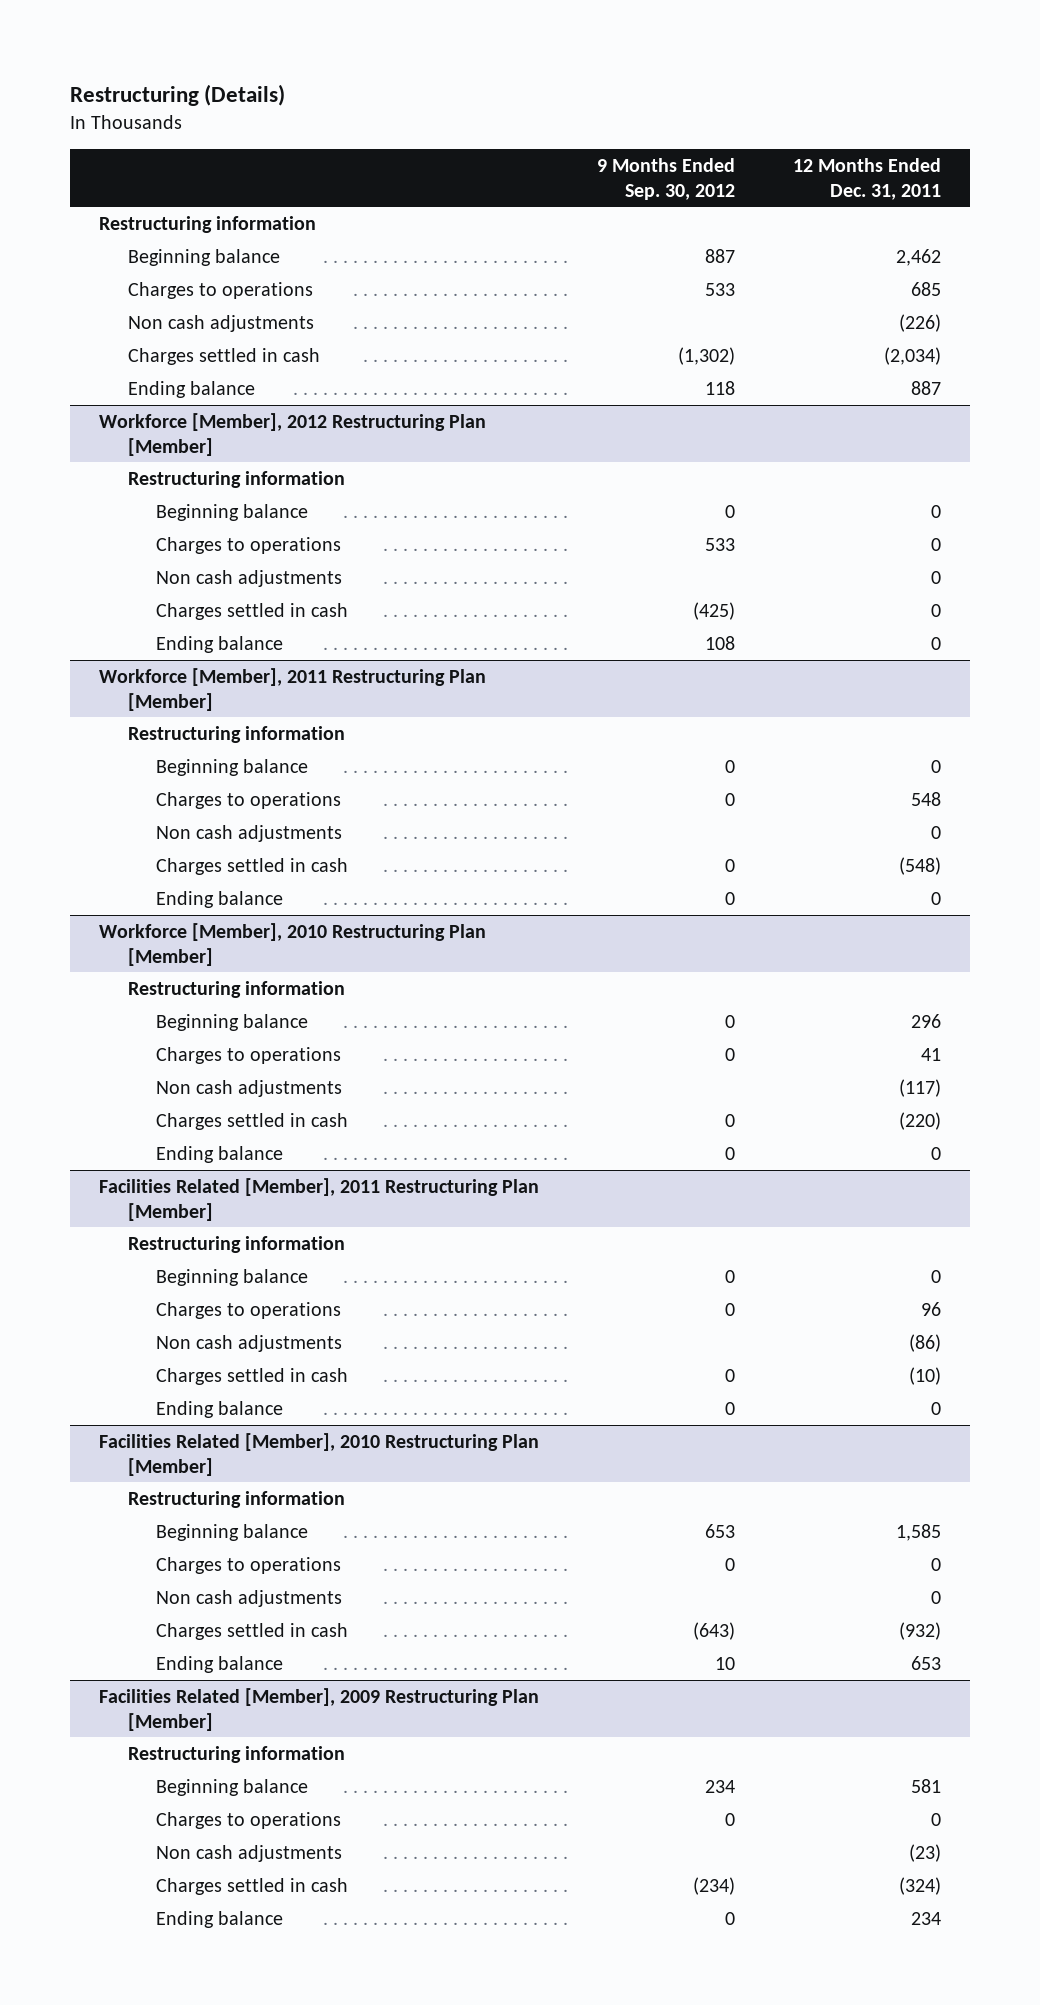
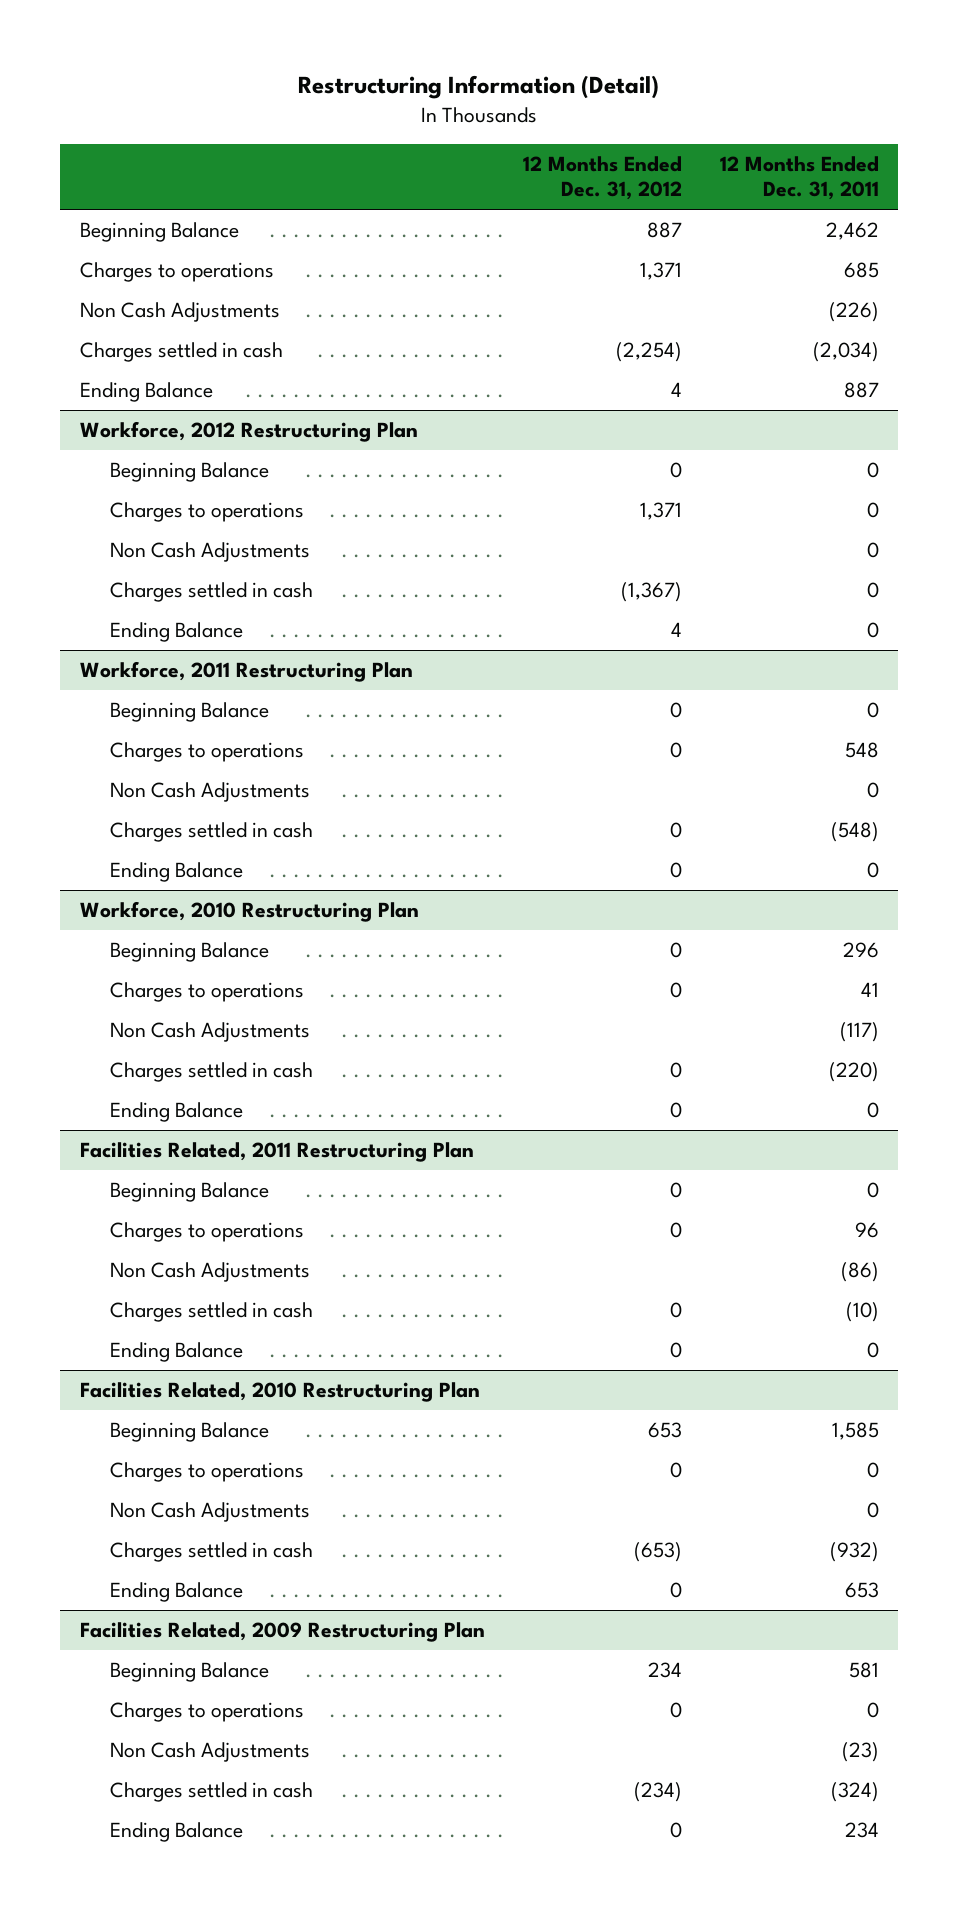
[70,83,286,106] Restructuring (Details) -> [298,75,660,100] Restructuring Information (Detail)
[596,158,735,200] 9 Months Ended Sep. 30, 2012 -> none
none -> [522,155,682,201] 12 Months Ended Dec. 31, 2012
[99,216,317,234] Restructuring information -> none
[127,249,280,267] Beginning balance -> [79,222,239,243] Beginning Balance
[127,315,314,333] Non cash adjustments -> [79,302,280,323] Non Cash Adjustments
[127,471,345,489] Restructuring information -> none
[127,381,255,399] Ending balance -> [79,382,213,403] Ending Balance
[99,413,487,456] Workforce [Member], 2012 Restructuring Plan [Member] -> [79,421,418,443] Workforce, 2012 Restructuring Plan
[156,504,309,522] Beginning balance -> [109,462,269,483] Beginning Balance
[156,570,343,588] Non cash adjustments -> [109,542,310,563] Non Cash Adjustments
[127,726,345,744] Restructuring information -> none
[156,636,284,654] Ending balance -> [109,622,243,643] Ending Balance
[99,668,487,711] Workforce [Member], 2011 Restructuring Plan [Member] -> [79,661,413,683] Workforce, 2011 Restructuring Plan
[156,759,309,777] Beginning balance -> [109,702,269,723] Beginning Balance
[156,825,343,843] Non cash adjustments -> [109,782,310,803] Non Cash Adjustments
[127,981,345,999] Restructuring information -> none
[156,891,284,909] Ending balance -> [109,862,243,883] Ending Balance
[99,923,487,966] Workforce [Member], 2010 Restructuring Plan [Member] -> [79,901,419,923] Workforce, 2010 Restructuring Plan
[156,1014,309,1032] Beginning balance -> [109,942,269,963] Beginning Balance
[156,1080,343,1098] Non cash adjustments -> [109,1022,310,1043] Non Cash Adjustments
[127,1236,345,1254] Restructuring information -> none
[156,1146,284,1164] Ending balance -> [109,1102,243,1123] Ending Balance
[99,1178,540,1221] Facilities Related [Member], 2011 Restructuring Plan [Member] -> [79,1142,474,1163] Facilities Related, 2011 Restructuring Plan
[156,1269,309,1287] Beginning balance -> [109,1182,269,1203] Beginning Balance
[156,1335,343,1353] Non cash adjustments -> [109,1262,310,1283] Non Cash Adjustments
[127,1491,345,1509] Restructuring information -> none
[156,1401,284,1419] Ending balance -> [109,1342,243,1363] Ending Balance
[99,1433,540,1476] Facilities Related [Member], 2010 Restructuring Plan [Member] -> [79,1382,480,1403] Facilities Related, 2010 Restructuring Plan
[156,1524,309,1542] Beginning balance -> [109,1422,269,1443] Beginning Balance
[156,1590,343,1608] Non cash adjustments -> [109,1502,310,1523] Non Cash Adjustments
[127,1746,345,1764] Restructuring information -> none
[156,1656,284,1674] Ending balance -> [109,1582,243,1603] Ending Balance
[99,1688,540,1731] Facilities Related [Member], 2009 Restructuring Plan [Member] -> [79,1622,485,1643] Facilities Related, 2009 Restructuring Plan
[156,1779,309,1797] Beginning balance -> [109,1662,269,1683] Beginning Balance
[156,1845,343,1863] Non cash adjustments -> [109,1742,310,1763] Non Cash Adjustments
[156,1911,284,1929] Ending balance -> [109,1822,243,1843] Ending Balance

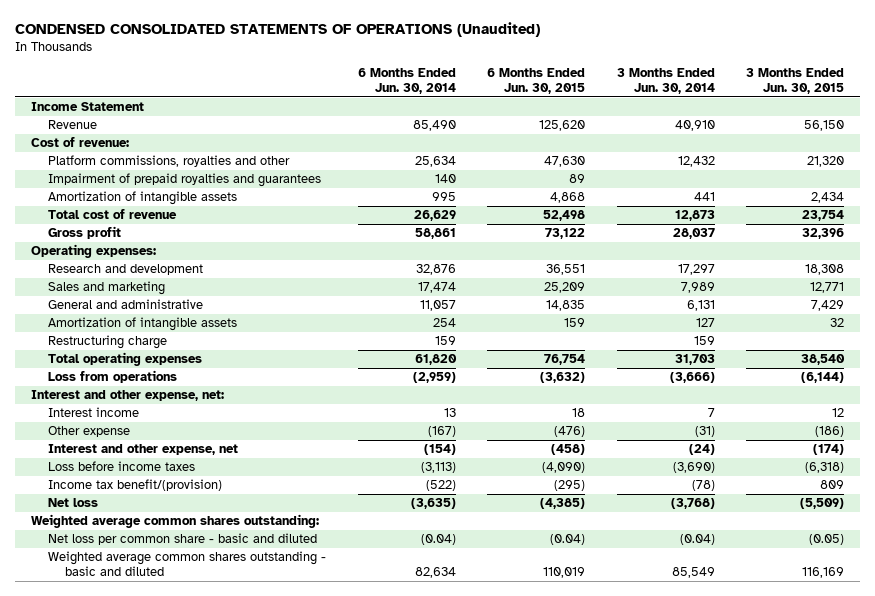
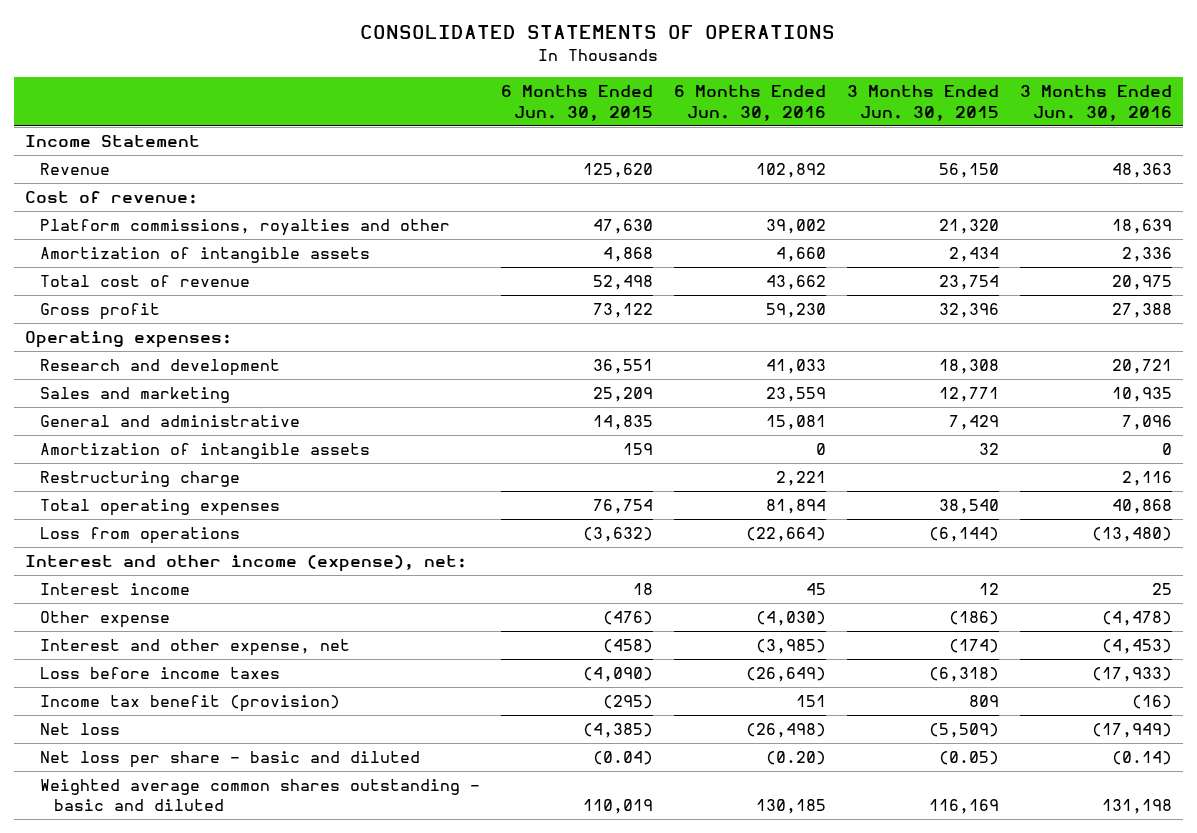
[14,22,540,38] CONDENSED CONSOLIDATED STATEMENTS OF OPERATIONS (Unaudited) -> [360,25,836,40] CONSOLIDATED STATEMENTS OF OPERATIONS
[357,67,456,94] 6 Months Ended Jun. 30, 2014 -> none
[616,67,715,94] 3 Months Ended Jun. 30, 2014 -> none
none -> [673,85,826,121] 6 Months Ended Jun. 30, 2016
none -> [1020,85,1173,121] 3 Months Ended Jun. 30, 2016
[47,173,321,188] Impairment of prepaid royalties and guarantees -> none
[30,390,224,402] Interest and other expense, net: -> [24,555,467,573] Interest and other income (expense), net:
[47,479,222,492] Income tax benefit/(provision) -> [39,695,340,713] Income tax benefit (provision)
[30,514,319,529] Weighted average common shares outstanding: -> none
[47,533,317,546] Net loss per common share - basic and diluted -> [39,751,420,769] Net loss per share - basic and diluted

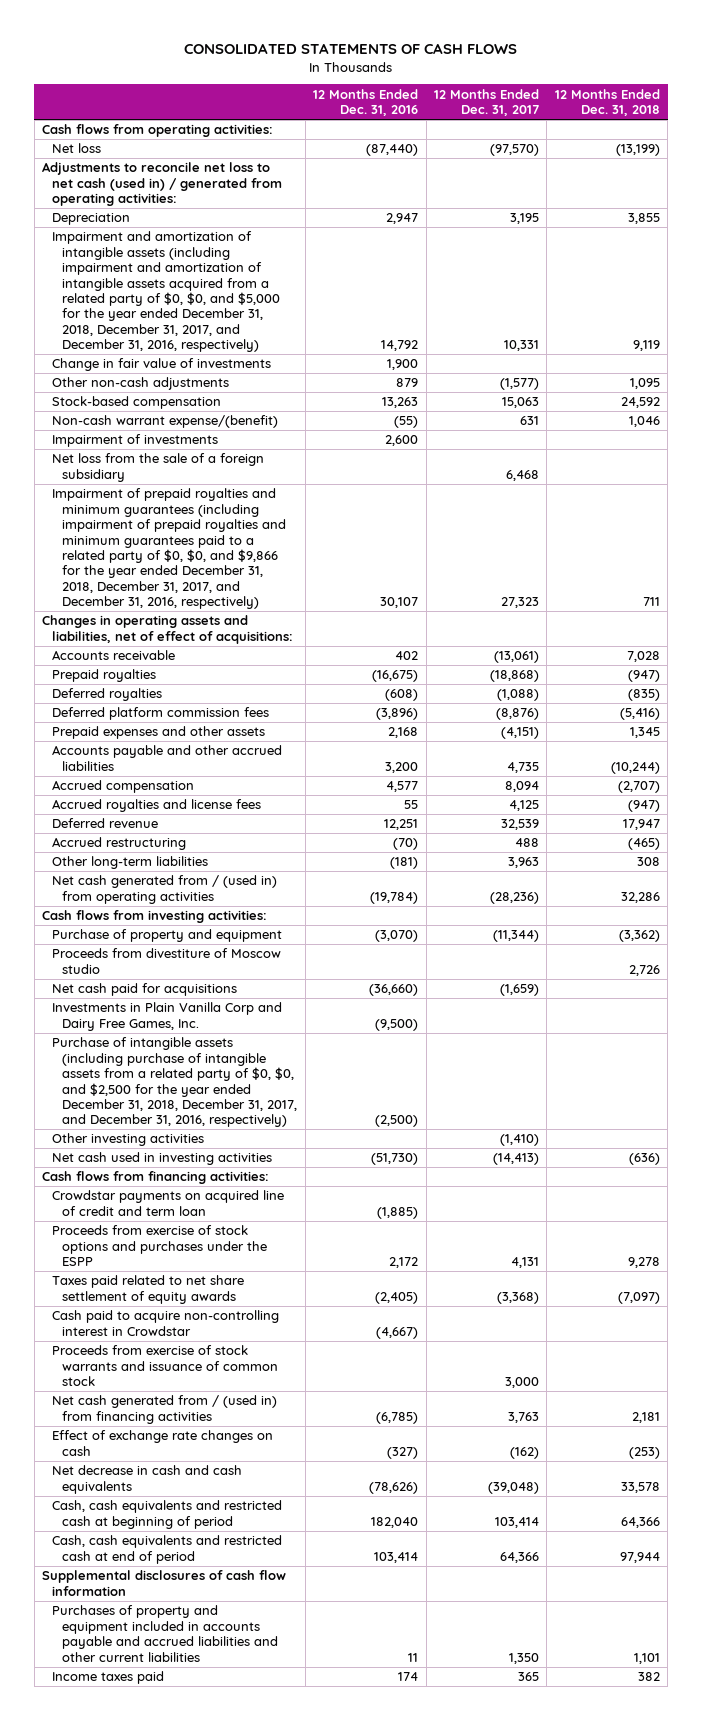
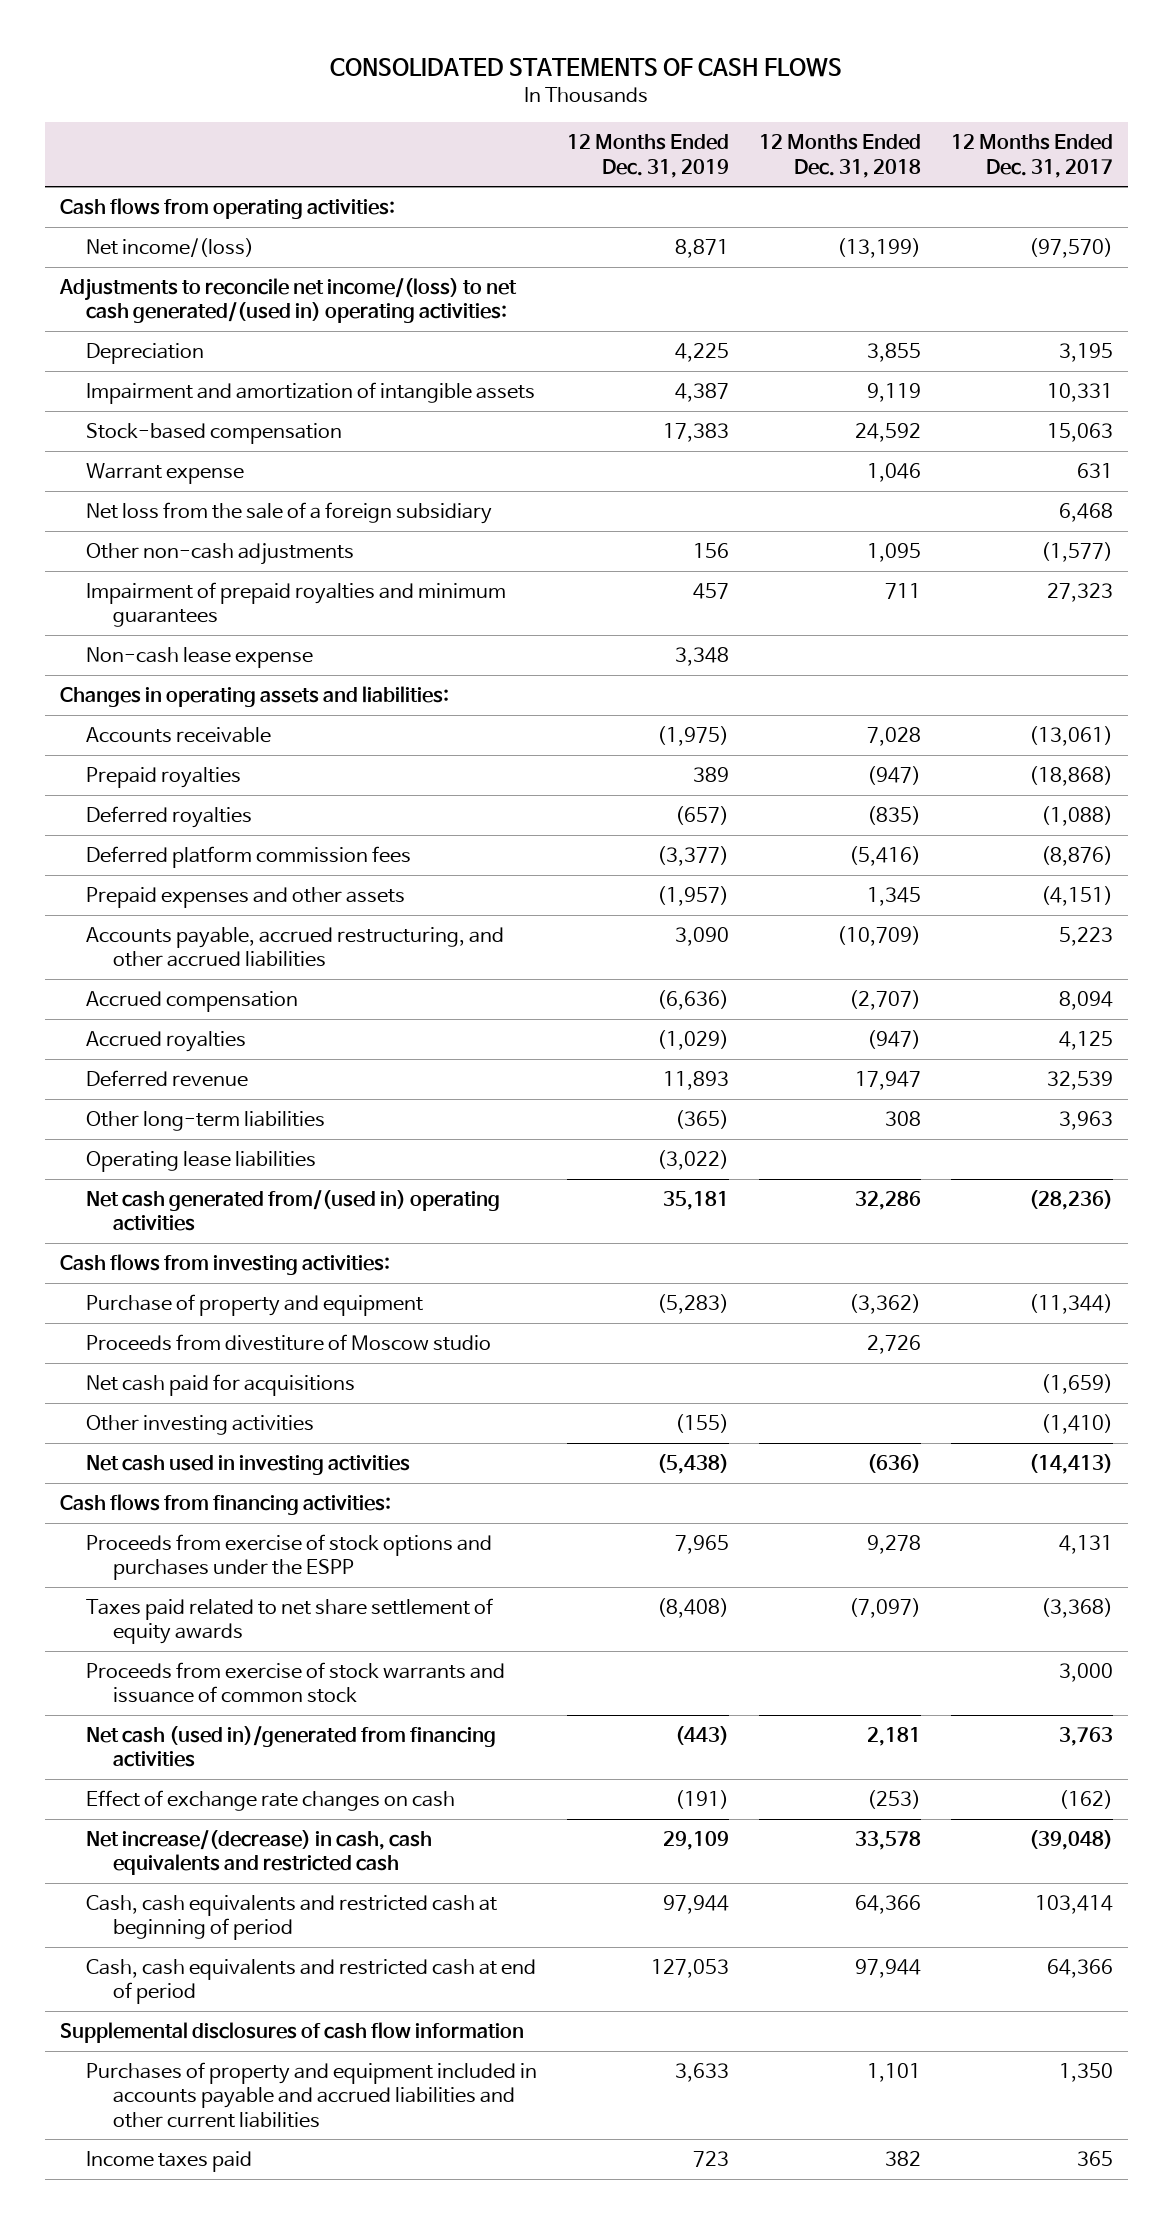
[313,88,419,117] 12 Months Ended Dec. 31, 2016 -> none
none -> [567,134,730,178] 12 Months Ended Dec. 31, 2019
[52,143,102,154] Net loss -> [86,238,255,258] Net income/(loss)
[42,162,283,207] Adjustments to reconcile net loss to net cash (used in) / generated from operating activities: -> [58,278,517,324] Adjustments to reconcile net income/(loss) to net cash generated/(used in) operating activities:
[52,358,272,372] Change in fair value of investments -> none
[52,231,281,353] Impairment and amortization of intangible assets (including impairment and amortization of intangible assets acquired from a related party of $0, $0, and $5,000 for the year ended December 31, 2018, December 31, 2017, and December 31, 2016, respectively) -> [86,382,536,405] Impairment and amortization of intangible assets
[52,434,219,448] Impairment of investments -> none
[52,415,279,429] Non-cash warrant expense/(benefit) -> [86,463,245,485] Warrant expense
[52,377,230,391] Other non-cash adjustments -> [86,543,355,566] Other non-cash adjustments
[52,488,287,610] Impairment of prepaid royalties and minimum guarantees (including impairment of prepaid royalties and minimum guarantees paid to a related party of $0, $0, and $9,866 for the year ended December 31, 2018, December 31, 2017, and December 31, 2016, respectively) -> [86,582,507,628] Impairment of prepaid royalties and minimum guarantees
none -> [86,647,314,669] Non-cash lease expense
[42,615,294,644] Changes in operating assets and liabilities, net of effect of acquisitions: -> [59,686,449,708] Changes in operating assets and liabilities:
[52,745,283,771] Accounts payable and other accrued liabilities -> [86,927,505,968] Accounts payable, accrued restructuring, and other accrued liabilities
[506,761,539,773] 4,735 -> [1059,927,1114,947] 5,223
[610,761,660,774] (10,244) -> [837,926,922,947] (10,709)
[52,799,262,813] Accrued royalties and license fees -> [86,1031,247,1053] Accrued royalties
[52,837,187,851] Accrued restructuring -> none
none -> [86,1151,317,1173] Operating lease liabilities
[52,875,278,904] Net cash generated from / (used in) from operating activities -> [86,1190,501,1232] Net cash generated from/(used in) operating activities
[52,1002,283,1031] Investments in Plain Vanilla Corp and Dairy Free Games, Inc. -> none
[52,1037,298,1128] Purchase of intangible assets (including purchase of intangible assets from a related party of $0, $0, and $2,500 for the year ended December 31, 2018, December 31, 2017, and December 31, 2016, respectively) -> none
[52,1190,285,1216] Crowdstar payments on acquired line of credit and term loan -> none
[52,1310,280,1336] Cash paid to acquire non-controlling interest in Crowdstar -> none
[52,1395,278,1424] Net cash generated from / (used in) from financing activities -> [86,1726,497,1768] Net cash (used in)/generated from financing activities
[52,1465,243,1494] Net decrease in cash and cash equivalents -> [86,1830,433,1876] Net increase/(decrease) in cash, cash equivalents and restricted cash

